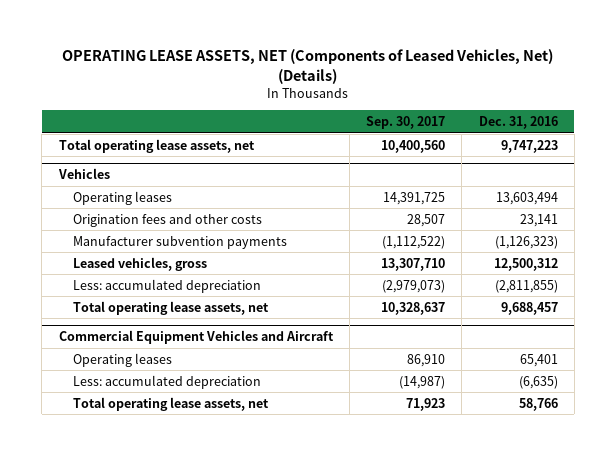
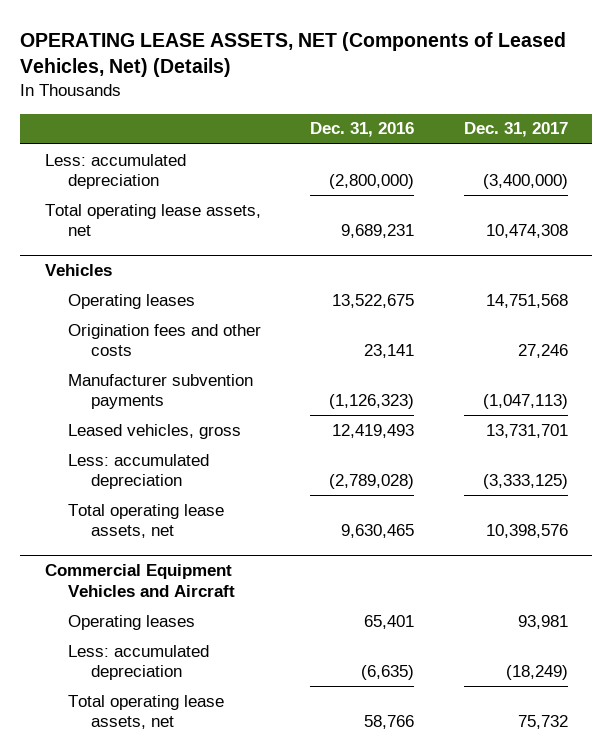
[366,115,446,129] Sep. 30, 2017 -> none
none -> [463,122,568,138] Dec. 31, 2017
none -> [44,153,186,190] Less: accumulated depreciation
[500,139,558,153] 9,747,223 -> [341,224,415,239] 9,689,231
[495,191,558,205] 13,603,494 -> [332,293,415,308] 13,522,675
[493,257,558,271] 12,500,312 -> [332,423,415,438] 12,419,493
[494,279,558,293] (2,811,855) -> [329,474,415,490] (2,789,028)
[500,301,558,315] 9,688,457 -> [341,524,415,539] 9,630,465

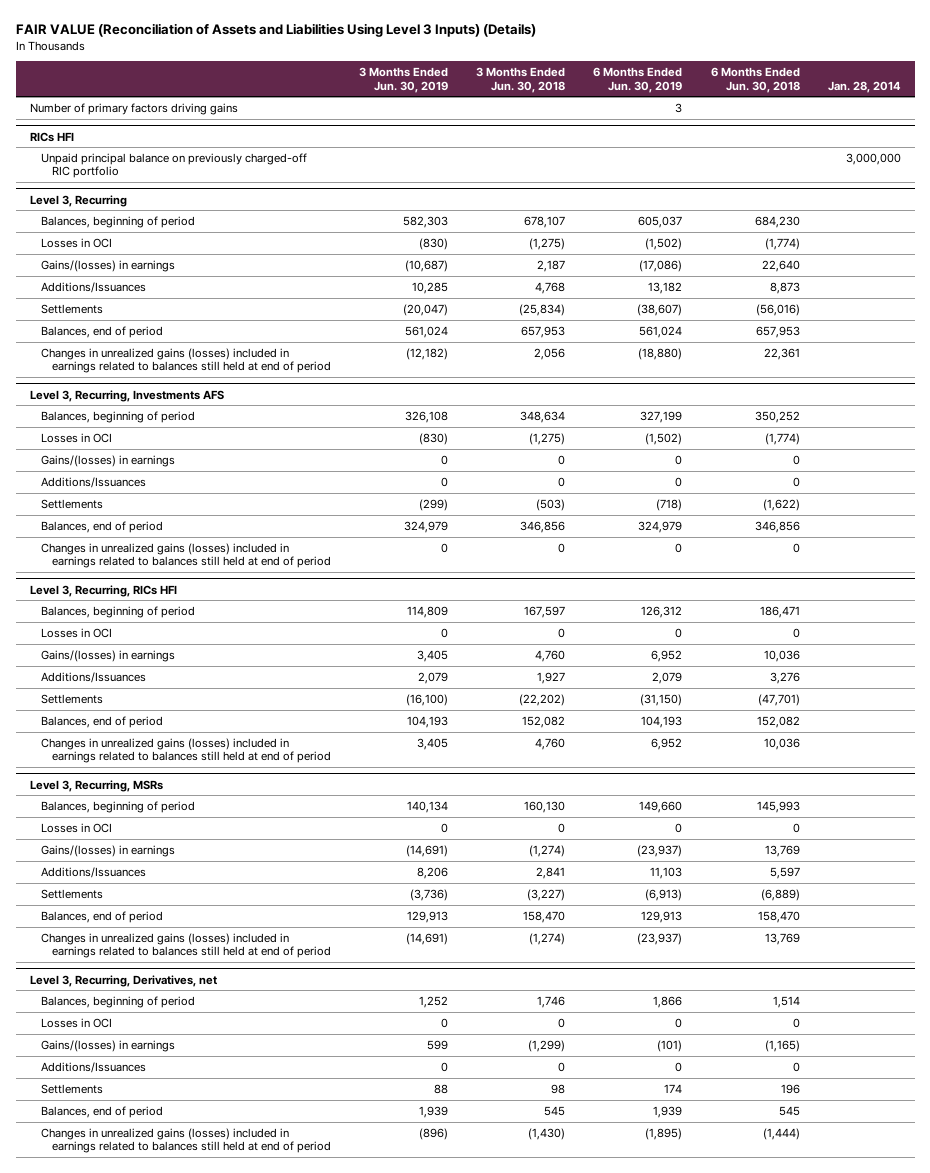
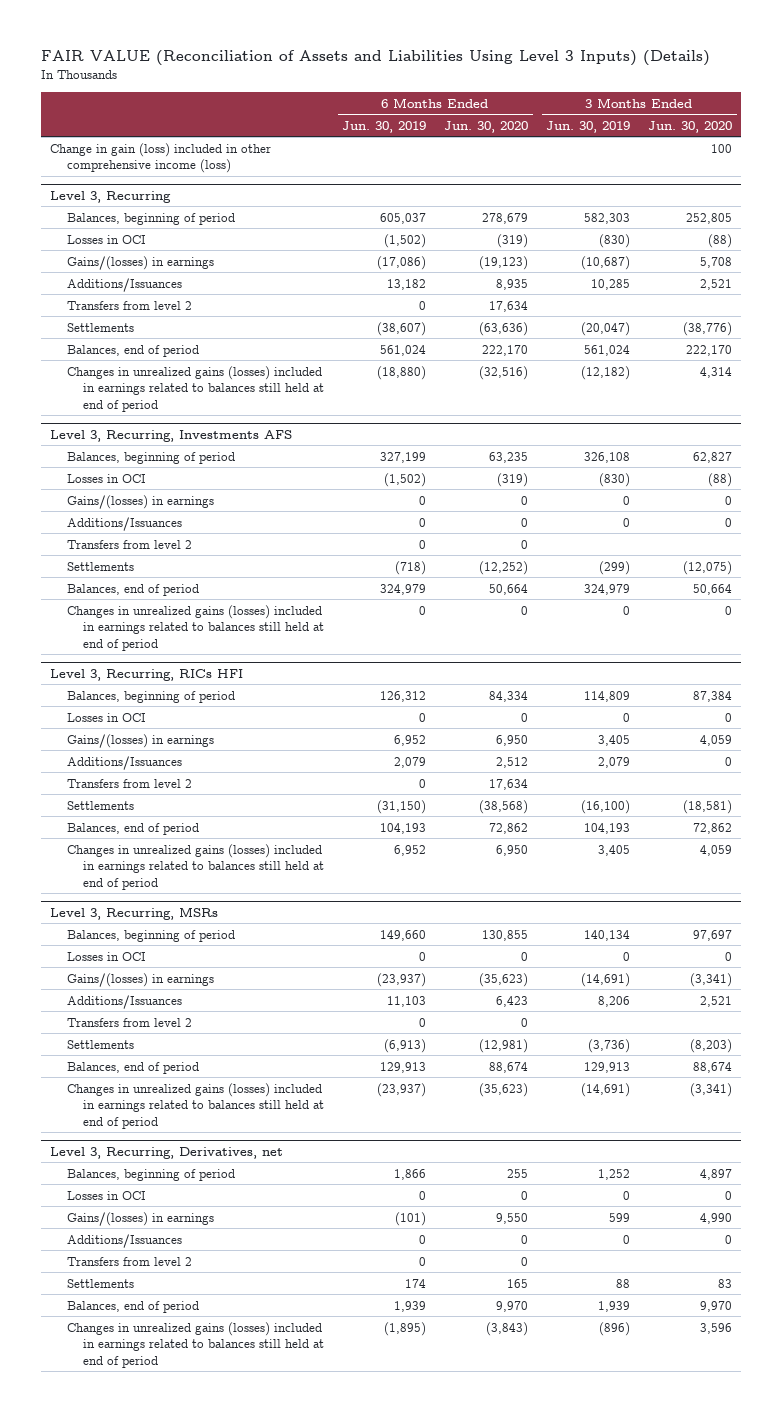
[476,67,566,93] 3 Months Ended Jun. 30, 2018 -> none
[710,67,800,93] 6 Months Ended Jun. 30, 2018 -> none
[827,80,901,93] Jan. 28, 2014 -> none
none -> [444,120,529,133] Jun. 30, 2020
none -> [648,120,733,133] Jun. 30, 2020
[29,102,238,115] Number of primary factors driving gains -> none
[29,131,74,142] RICs HFI -> none
[40,152,307,179] Unpaid principal balance on previously charged-off RIC portfolio -> none
none -> [49,142,271,174] Change in gain (loss) included in other comprehensive income (loss)
none -> [66,300,192,310] Transfers from level 2
none -> [66,539,192,549] Transfers from level 2
none -> [66,778,192,788] Transfers from level 2
none -> [66,1017,192,1027] Transfers from level 2
none -> [66,1256,192,1266] Transfers from level 2

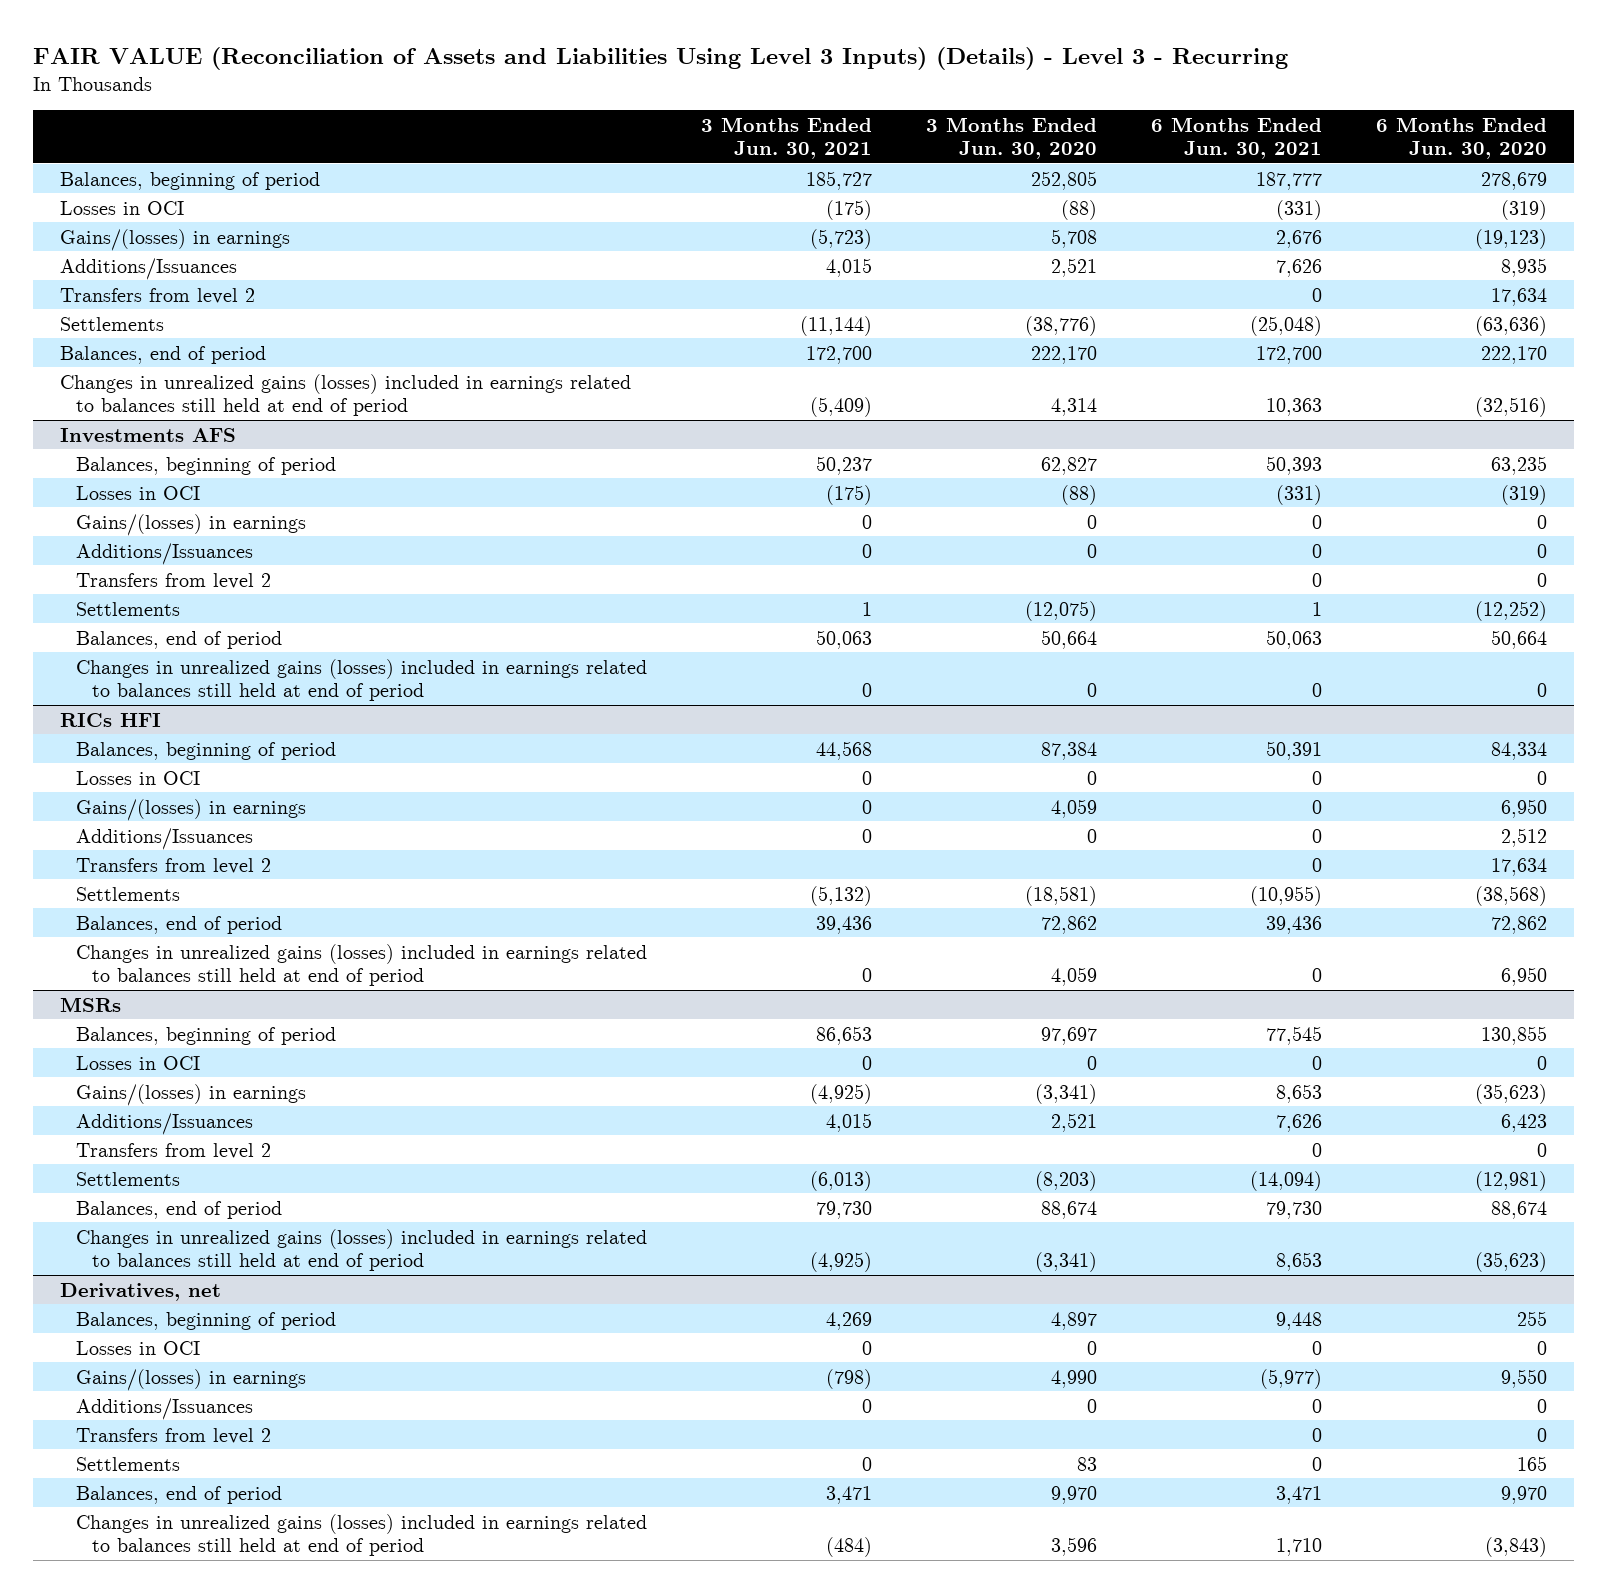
[40,50,710,67] FAIR VALUE (Reconciliation of Assets and Liabilities Using Level 3 Inputs) (Details) -> [33,46,1289,70] FAIR VALUE (Reconciliation of Assets and Liabilities Using Level 3 Inputs) (Details) - Level 3 - Recurring
[342,120,427,133] Jun. 30, 2019 -> none
[546,120,631,133] Jun. 30, 2019 -> none
none -> [701,116,873,159] 3 Months Ended Jun. 30, 2021
none -> [1150,116,1322,159] 6 Months Ended Jun. 30, 2021
[49,142,271,174] Change in gain (loss) included in other comprehensive income (loss) -> none
[49,190,171,203] Level 3, Recurring -> none
[49,429,292,442] Level 3, Recurring, Investments AFS -> none
none -> [60,427,237,442] Investments AFS
[49,668,243,681] Level 3, Recurring, RICs HFI -> none
none -> [60,712,162,727] RICs HFI
[49,906,218,920] Level 3, Recurring, MSRs -> none
none -> [60,996,122,1012] MSRs
[49,1146,283,1159] Level 3, Recurring, Derivatives, net -> none
none -> [60,1282,222,1301] Derivatives, net

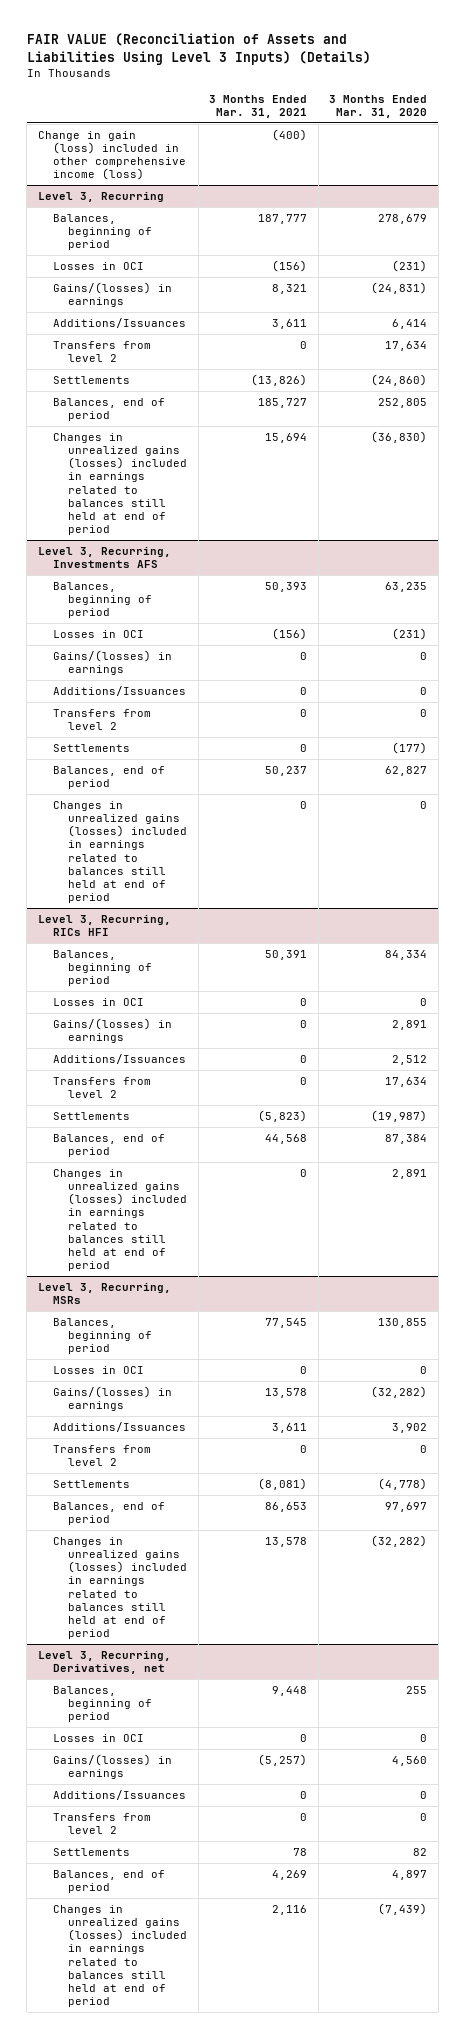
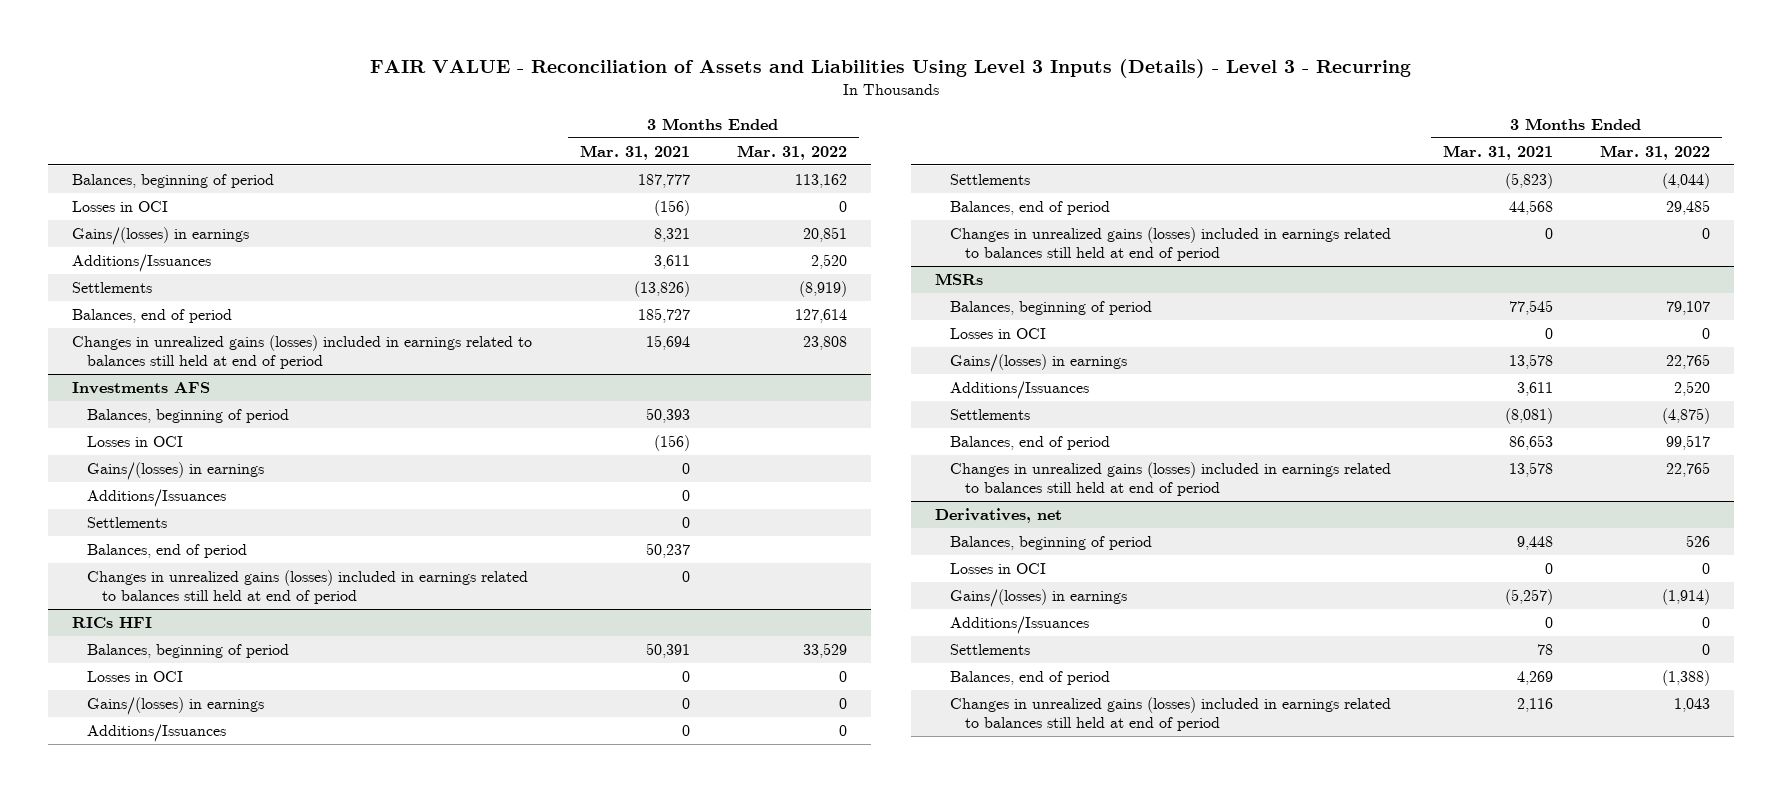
[26,33,371,65] FAIR VALUE (Reconciliation of Assets and Liabilities Using Level 3 Inputs) (Details) -> [370,59,1412,79] FAIR VALUE - Reconciliation of Assets and Liabilities Using Level 3 Inputs (Details) - Level 3 - Recurring
[329,94,428,119] 3 Months Ended Mar. 31, 2020 -> none
none -> [737,144,848,160] Mar. 31, 2022
[37,130,187,181] Change in gain (loss) included in other comprehensive income (loss) -> none
[37,191,164,202] Level 3, Recurring -> none
[53,340,152,363] Transfers from level 2 -> none
[37,546,171,569] Level 3, Recurring, Investments AFS -> none
none -> [71,381,210,394] Investments AFS
[53,708,152,731] Transfers from level 2 -> none
[37,914,171,937] Level 3, Recurring, RICs HFI -> none
none -> [71,616,152,628] RICs HFI
[53,1076,152,1099] Transfers from level 2 -> none
[37,1282,171,1305] Level 3, Recurring, MSRs -> none
none -> [935,272,984,285] MSRs
[53,1444,152,1467] Transfers from level 2 -> none
[37,1650,171,1675] Level 3, Recurring, Derivatives, net -> none
none -> [935,507,1063,523] Derivatives, net
[53,1812,152,1835] Transfers from level 2 -> none

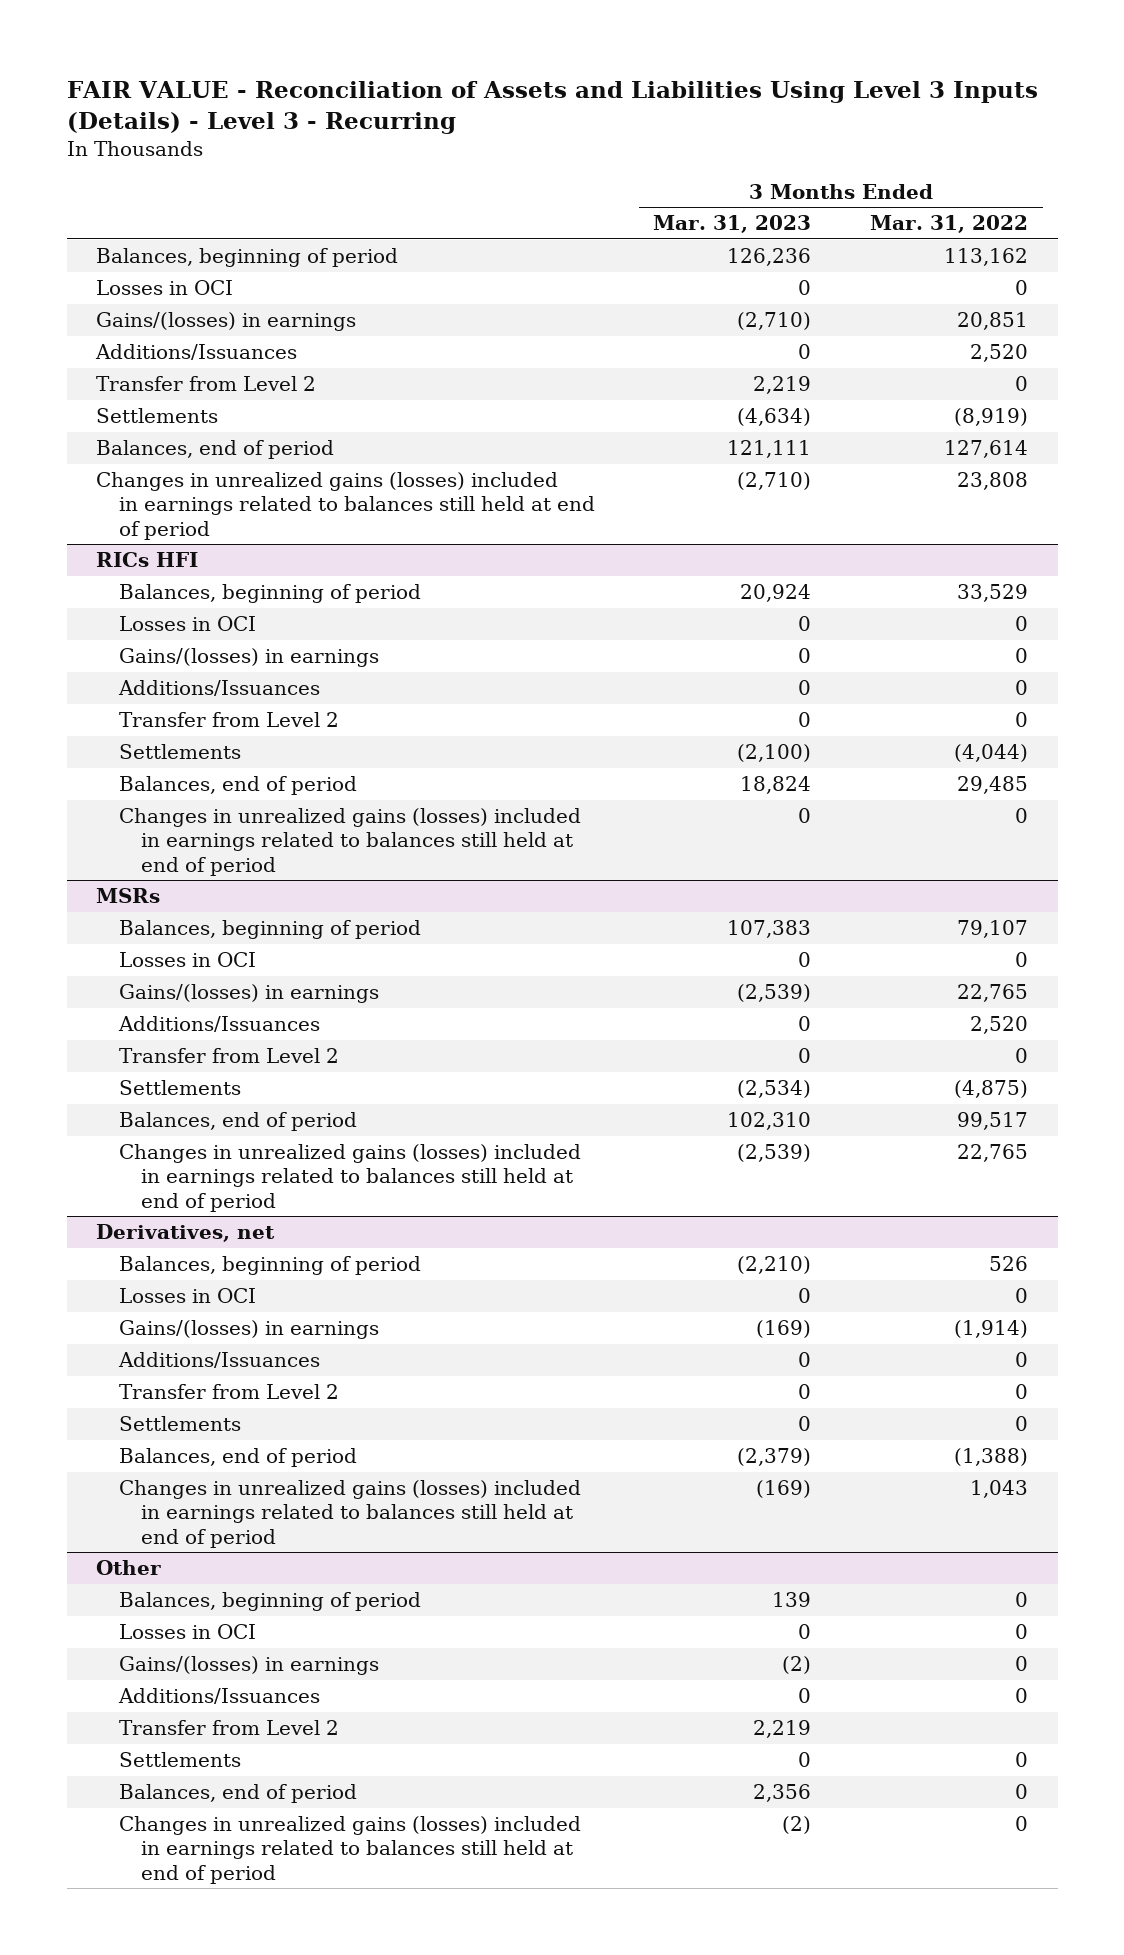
[579,144,690,160] Mar. 31, 2021 -> none
none -> [653,215,812,234] Mar. 31, 2023
none -> [96,376,317,392] Transfer from Level 2
[71,381,210,394] Investments AFS -> none
[87,408,290,423] Balances, beginning of period -> none
[87,435,184,447] Losses in OCI -> none
[87,461,265,480] Gains/(losses) in earnings -> none
[87,488,227,507] Additions/Issuances -> none
[87,516,168,528] Settlements -> none
[87,543,248,558] Balances, end of period -> none
[87,569,529,605] Changes in unrealized gains (losses) included in earnings related to balances still held at end of period -> none
none -> [118,712,339,728] Transfer from Level 2
none -> [118,1048,339,1064] Transfer from Level 2
none -> [118,1384,339,1400] Transfer from Level 2
none -> [96,1560,162,1576] Other
none -> [118,1592,421,1612] Balances, beginning of period
none -> [118,1624,256,1640] Losses in OCI
none -> [118,1656,379,1676] Gains/(losses) in earnings
none -> [117,1688,320,1705] Additions/Issuances
none -> [118,1720,339,1736] Transfer from Level 2
none -> [118,1752,241,1768] Settlements
none -> [118,1784,357,1804] Balances, end of period
none -> [118,1816,581,1884] Changes in unrealized gains (losses) included in earnings related to balances still held at end of period

